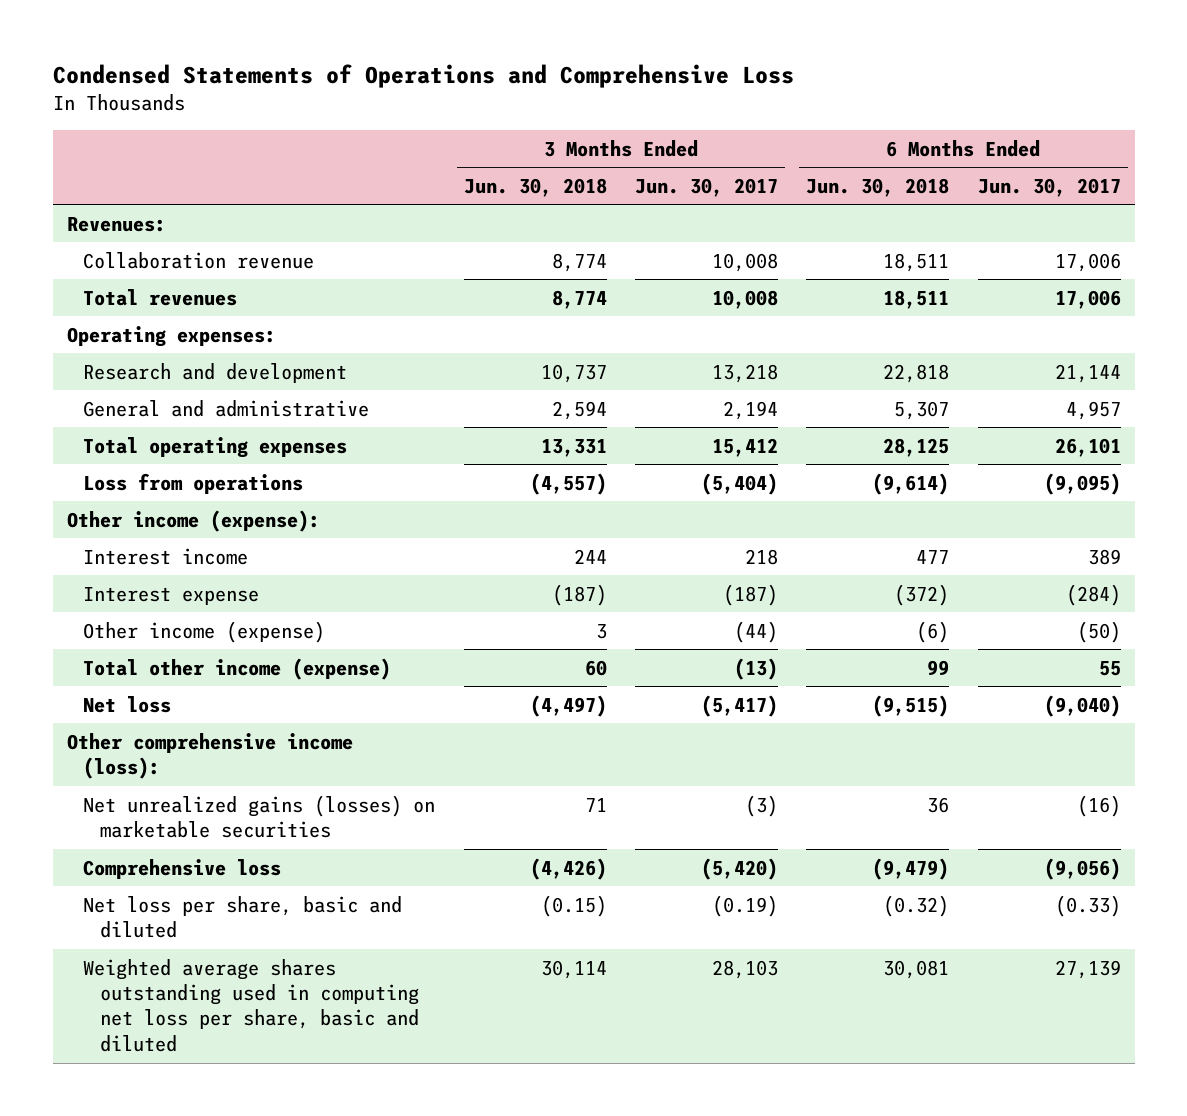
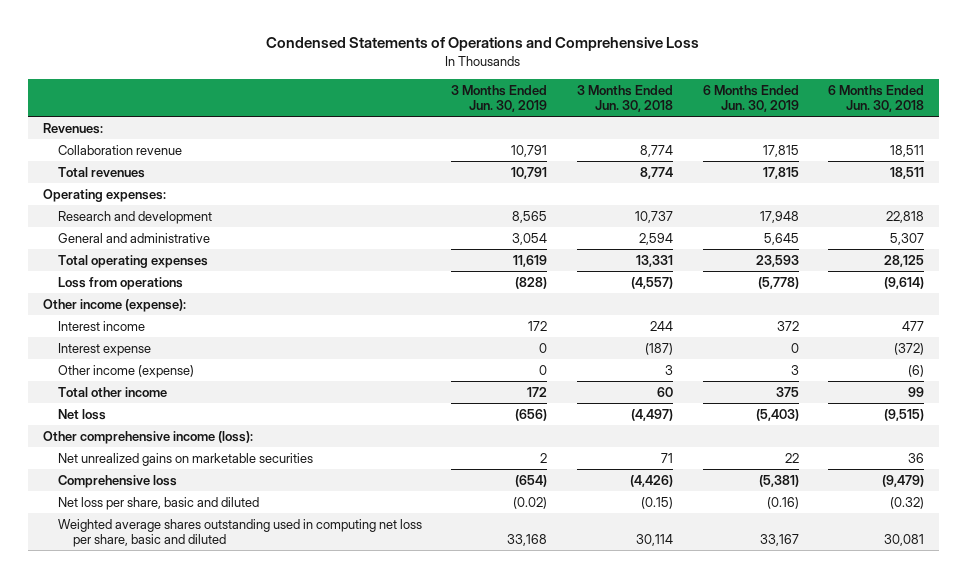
[634,177,778,197] Jun. 30, 2017 -> none
[977,177,1121,197] Jun. 30, 2017 -> none
none -> [451,84,548,113] 3 Months Ended Jun. 30, 2019
none -> [702,84,799,113] 6 Months Ended Jun. 30, 2019
[83,657,392,680] Total other income (expense) -> [57,386,167,397] Total other income
[83,794,436,838] Net unrealized gains (losses) on marketable securities -> [57,452,313,466] Net unrealized gains on marketable securities

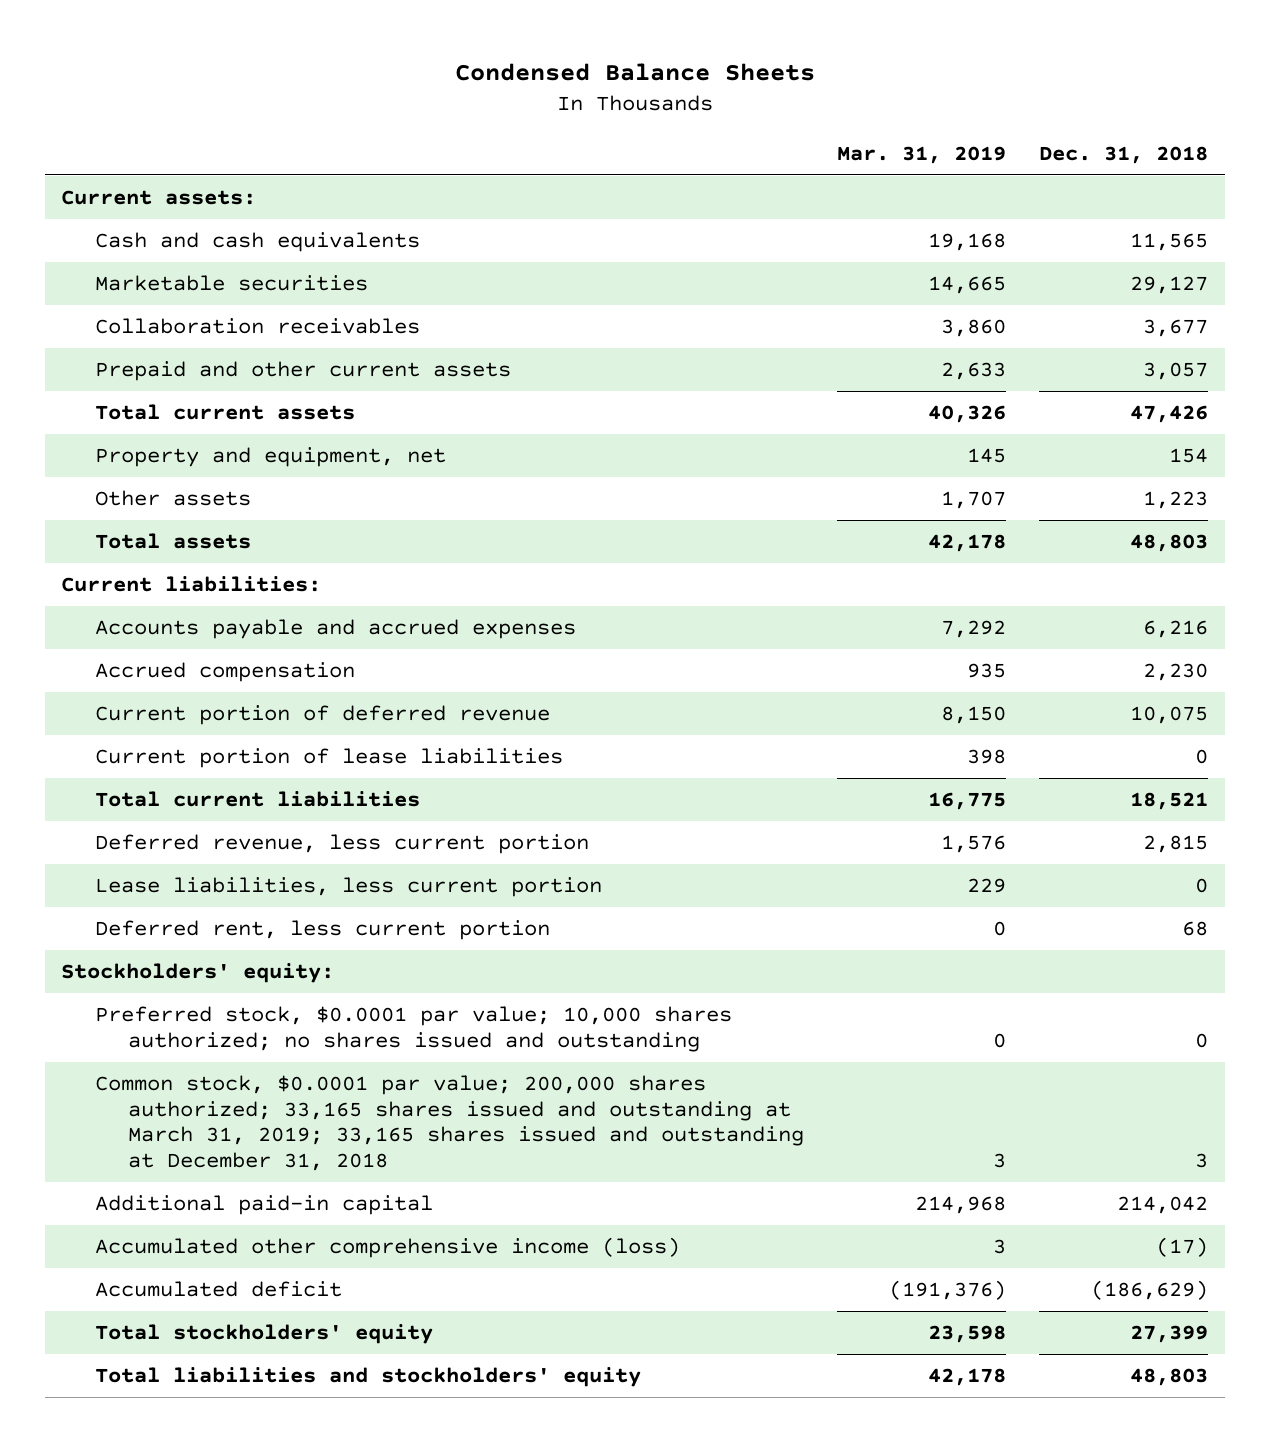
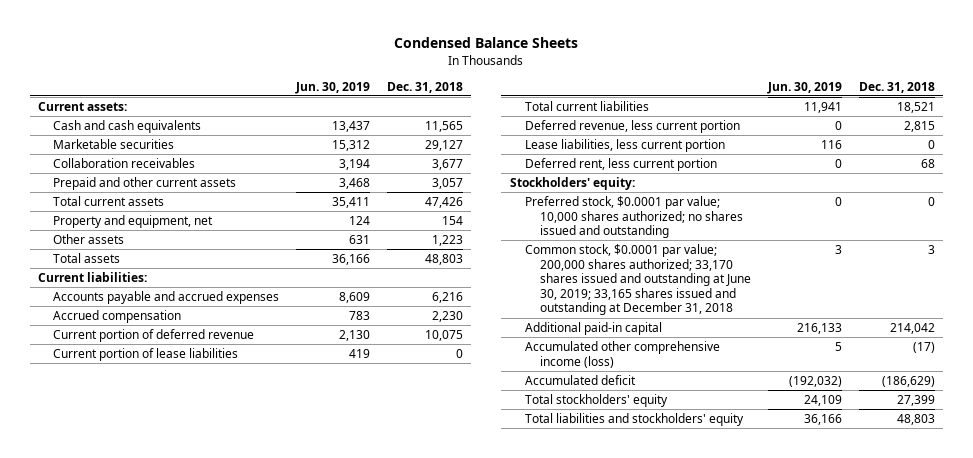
[836,145,1006,164] Mar. 31, 2019 -> none
none -> [295,81,371,94] Jun. 30, 2019
[94,1075,804,1172] Common stock, $0.0001 par value; 200,000 shares authorized; 33,165 shares issued and outstanding at March 31, 2019; 33,165 shares issued and outstanding at December 31, 2018 -> [524,243,752,316] Common stock, $0.0001 par value; 200,000 shares authorized; 33,170 shares issued and outstanding at June 30, 2019; 33,165 shares issued and outstanding at December 31, 2018

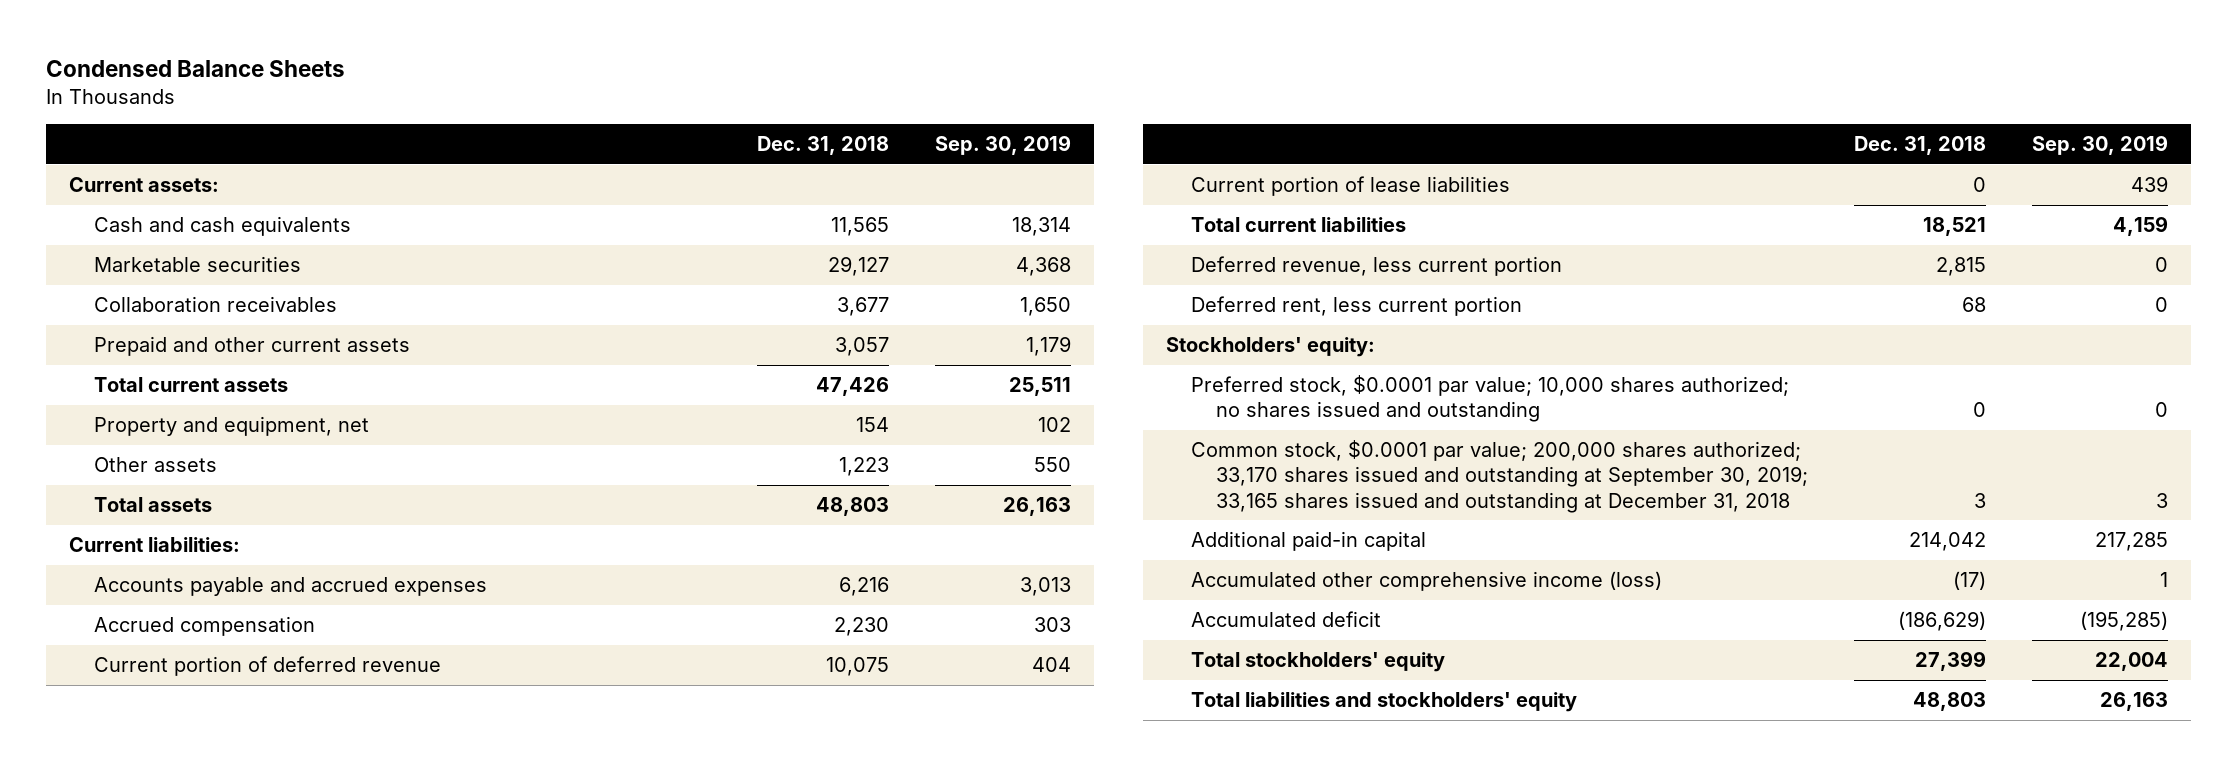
[295,81,371,94] Jun. 30, 2019 -> none
none -> [934,134,1071,155] Sep. 30, 2019
[524,138,725,152] Lease liabilities, less current portion -> none
[524,243,752,316] Common stock, $0.0001 par value; 200,000 shares authorized; 33,170 shares issued and outstanding at June 30, 2019; 33,165 shares issued and outstanding at December 31, 2018 -> [1191,440,1809,513] Common stock, $0.0001 par value; 200,000 shares authorized; 33,170 shares issued and outstanding at September 30, 2019; 33,165 shares issued and outstanding at December 31, 2018

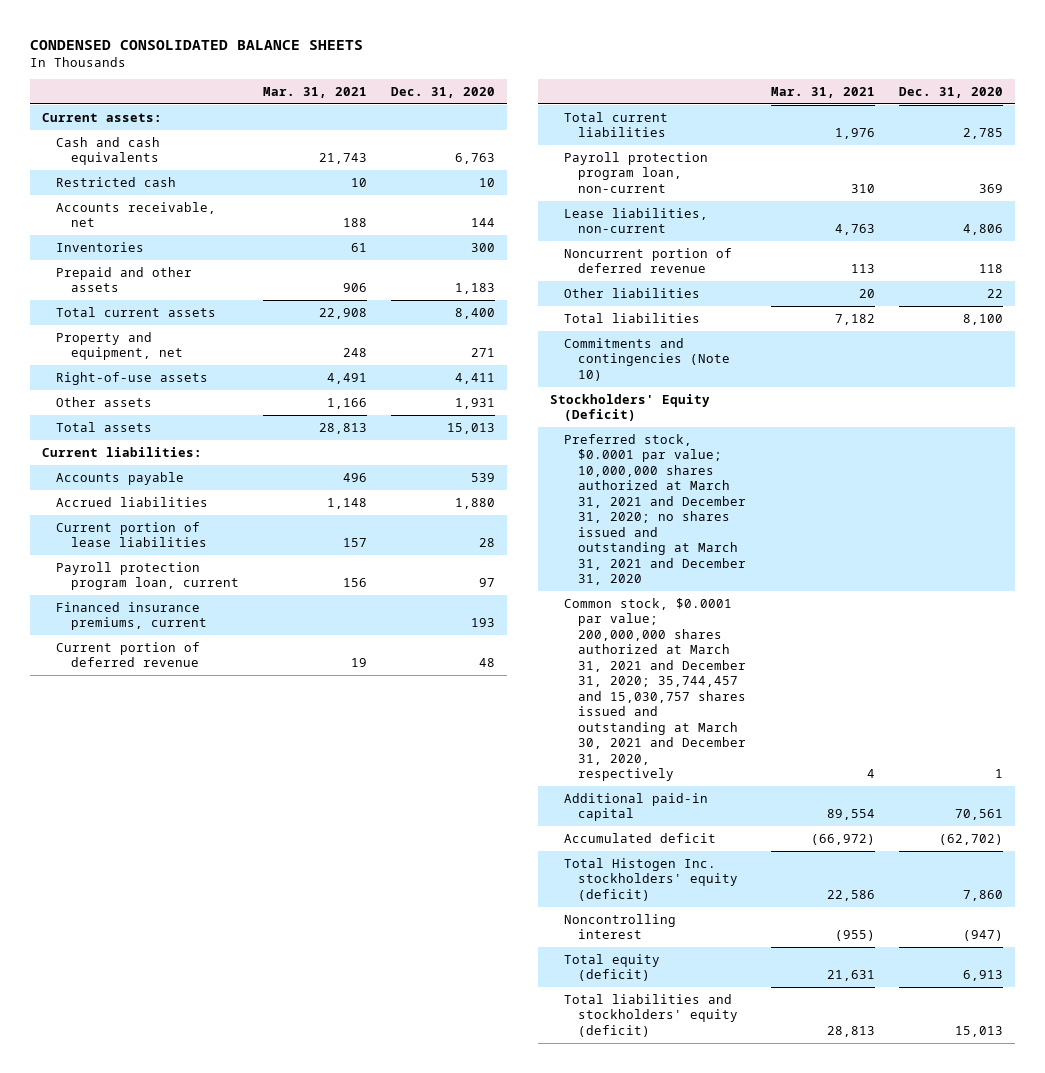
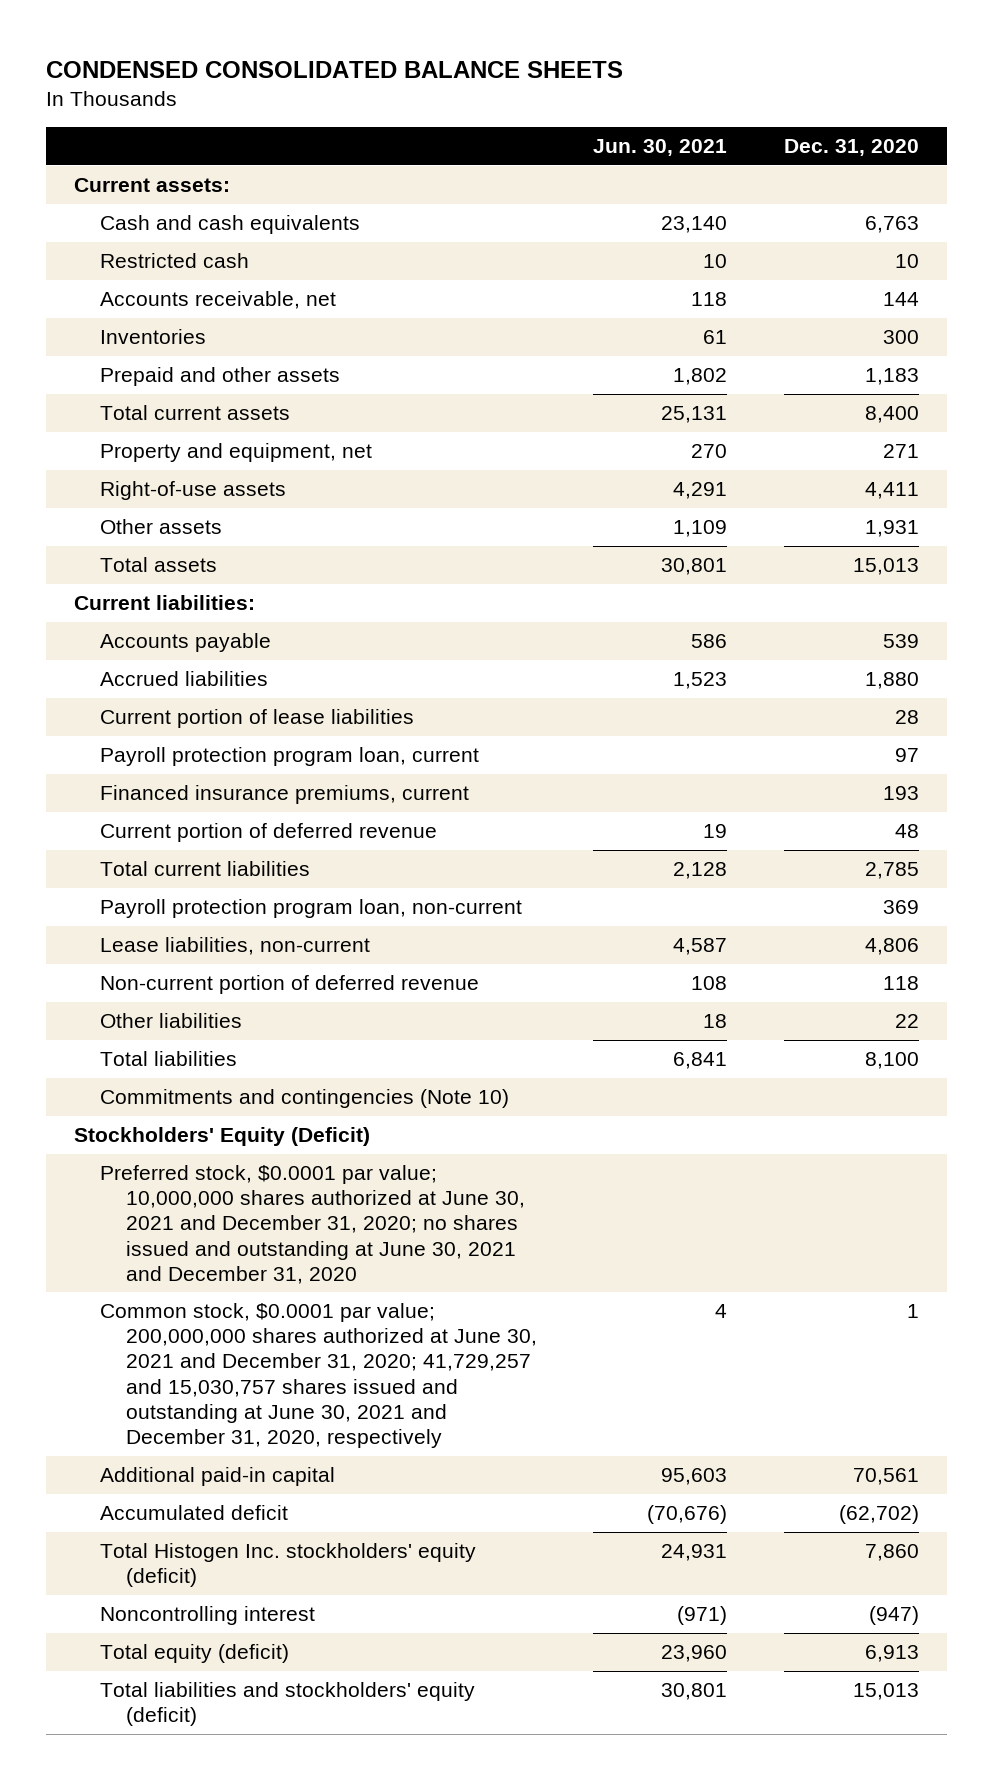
[262,87,367,99] Mar. 31, 2021 -> none
none -> [593,138,728,156] Jun. 30, 2021
[564,247,733,274] Noncurrent portion of deferred revenue -> [99,975,479,995] Non-current portion of deferred revenue
[564,433,747,586] Preferred stock, $0.0001 par value; 10,000,000 shares authorized at March 31, 2021 and December 31, 2020; no shares issued and outstanding at March 31, 2021 and December 31, 2020 -> [99,1165,526,1284] Preferred stock, $0.0001 par value; 10,000,000 shares authorized at June 30, 2021 and December 31, 2020; no shares issued and outstanding at June 30, 2021 and December 31, 2020
[564,597,747,782] Common stock, $0.0001 par value; 200,000,000 shares authorized at March 31, 2021 and December 31, 2020; 35,744,457 and 15,030,757 shares issued and outstanding at March 30, 2021 and December 31, 2020, respectively -> [99,1303,538,1449] Common stock, $0.0001 par value; 200,000,000 shares authorized at June 30, 2021 and December 31, 2020; 41,729,257 and 15,030,757 shares issued and outstanding at June 30, 2021 and December 31, 2020, respectively

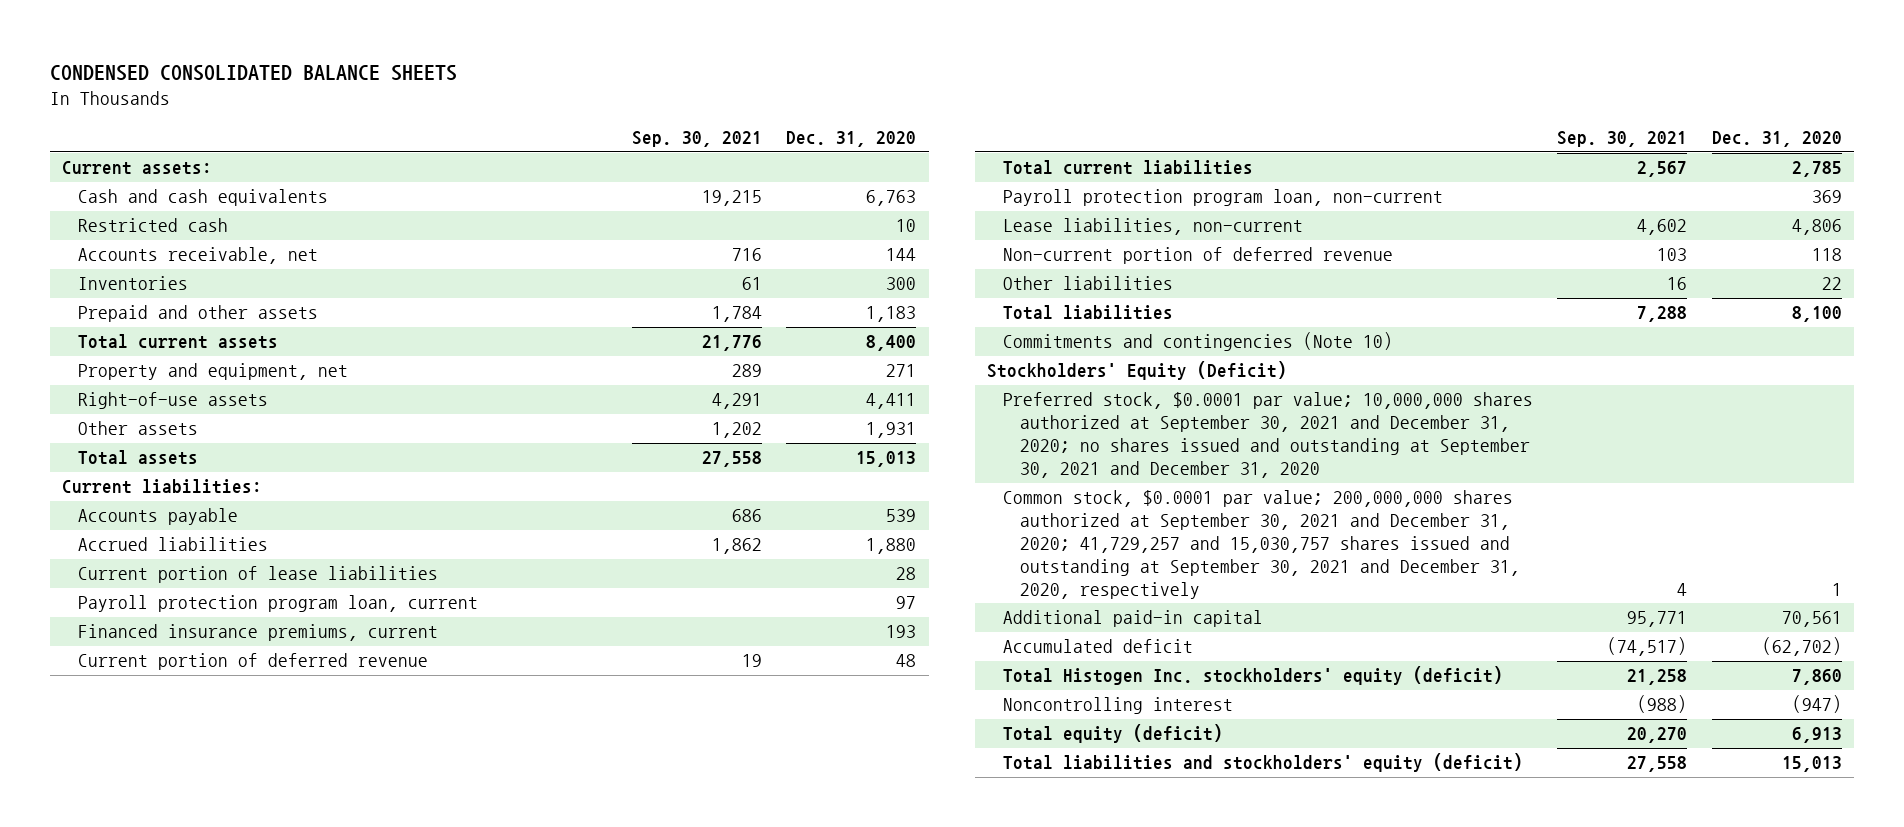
[593,138,728,156] Jun. 30, 2021 -> none
none -> [632,131,763,148] Sep. 30, 2021
[99,1165,526,1284] Preferred stock, $0.0001 par value; 10,000,000 shares authorized at June 30, 2021 and December 31, 2020; no shares issued and outstanding at June 30, 2021 and December 31, 2020 -> [1003,392,1534,479] Preferred stock, $0.0001 par value; 10,000,000 shares authorized at September 30, 2021 and December 31, 2020; no shares issued and outstanding at September 30, 2021 and December 31, 2020
[99,1303,538,1449] Common stock, $0.0001 par value; 200,000,000 shares authorized at June 30, 2021 and December 31, 2020; 41,729,257 and 15,030,757 shares issued and outstanding at June 30, 2021 and December 31, 2020, respectively -> [1003,490,1520,599] Common stock, $0.0001 par value; 200,000,000 shares authorized at September 30, 2021 and December 31, 2020; 41,729,257 and 15,030,757 shares issued and outstanding at September 30, 2021 and December 31, 2020, respectively

